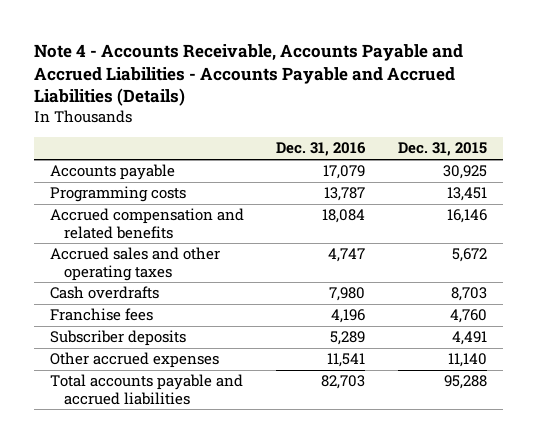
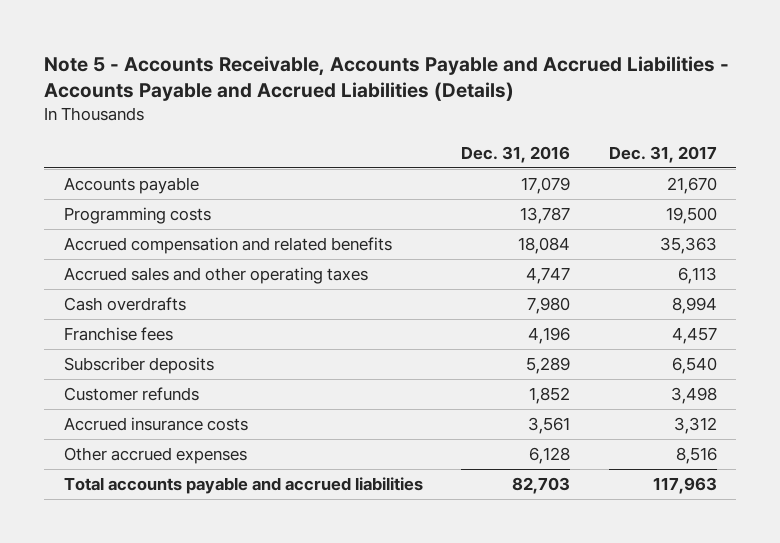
[33,43,463,107] Note 4 - Accounts Receivable, Accounts Payable and Accrued Liabilities - Accounts Payable and Accrued Liabilities (Details) -> [44,55,730,102] Note 5 - Accounts Receivable, Accounts Payable and Accrued Liabilities - Accounts Payable and Accrued Liabilities (Details)
[397,142,487,157] Dec. 31, 2015 -> none
none -> [608,145,717,163] Dec. 31, 2017
none -> [63,387,199,402] Customer refunds
none -> [63,417,248,432] Accrued insurance costs
[327,353,366,368] 11,541 -> [529,447,571,465] 6,128

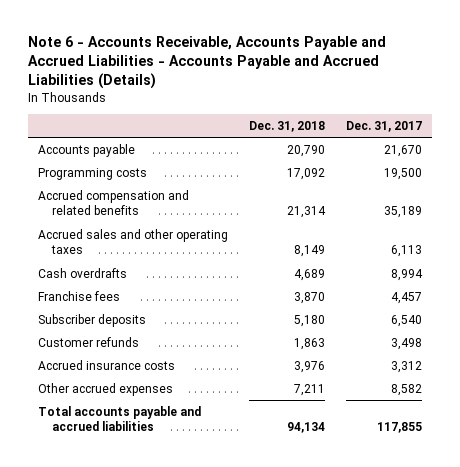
[44,55,730,102] Note 5 - Accounts Receivable, Accounts Payable and Accrued Liabilities - Accounts Payable and Accrued Liabilities (Details) -> [28,36,387,90] Note 6 - Accounts Receivable, Accounts Payable and Accrued Liabilities - Accounts Payable and Accrued Liabilities (Details)
[461,145,571,163] Dec. 31, 2016 -> none
none -> [249,120,326,132] Dec. 31, 2018
[659,237,717,255] 35,363 -> [383,206,422,219] 35,189
[675,447,717,465] 8,516 -> [390,384,422,397] 8,582
[652,477,717,495] 117,963 -> [376,422,422,434] 117,855

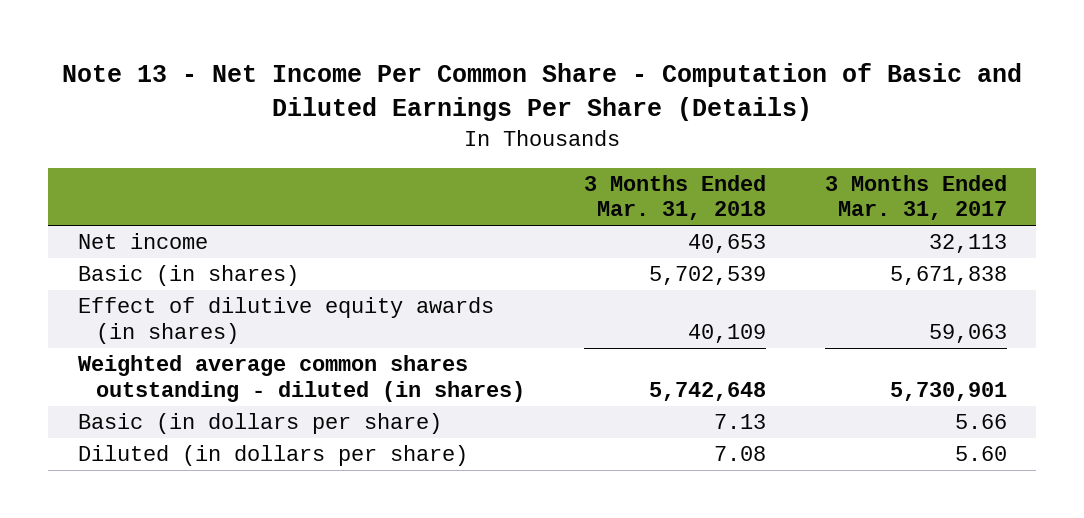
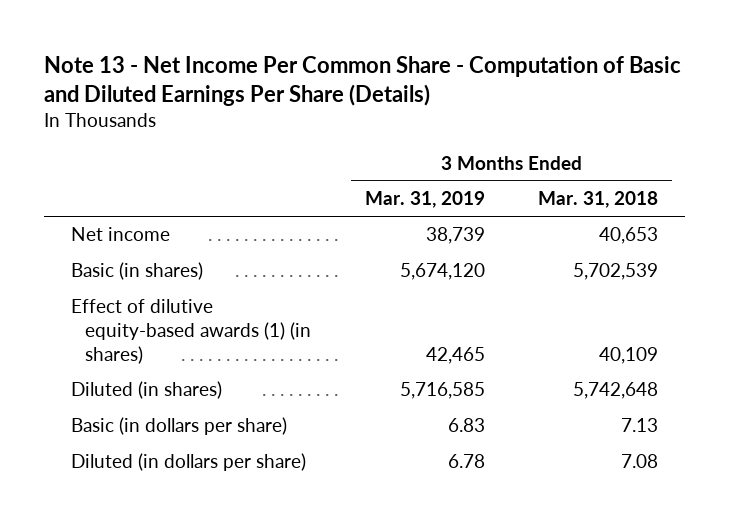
[824,175,1007,221] 3 Months Ended Mar. 31, 2017 -> none
none -> [364,191,485,209] Mar. 31, 2019
[77,297,494,344] Effect of dilutive equity awards (in shares) -> [70,299,312,365] Effect of dilutive equity-based awards (1) (in shares)
[77,355,526,402] Weighted average common shares outstanding - diluted (in shares) -> [70,381,222,400] Diluted (in shares)

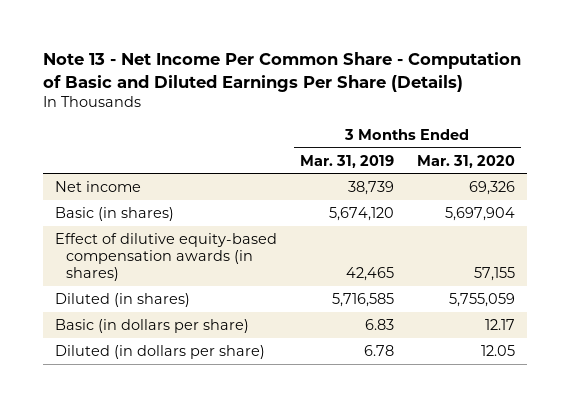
[538,191,659,209] Mar. 31, 2018 -> none
none -> [417,154,516,168] Mar. 31, 2020
[70,299,312,365] Effect of dilutive equity-based awards (1) (in shares) -> [54,232,277,282] Effect of dilutive equity-based compensation awards (in shares)

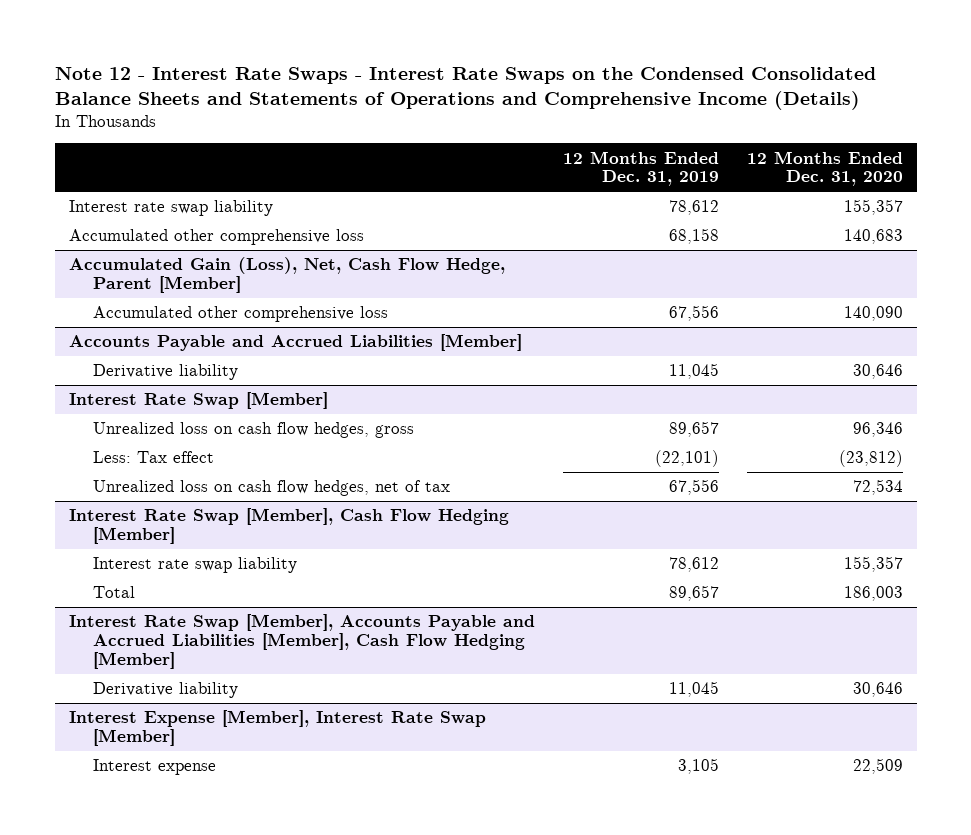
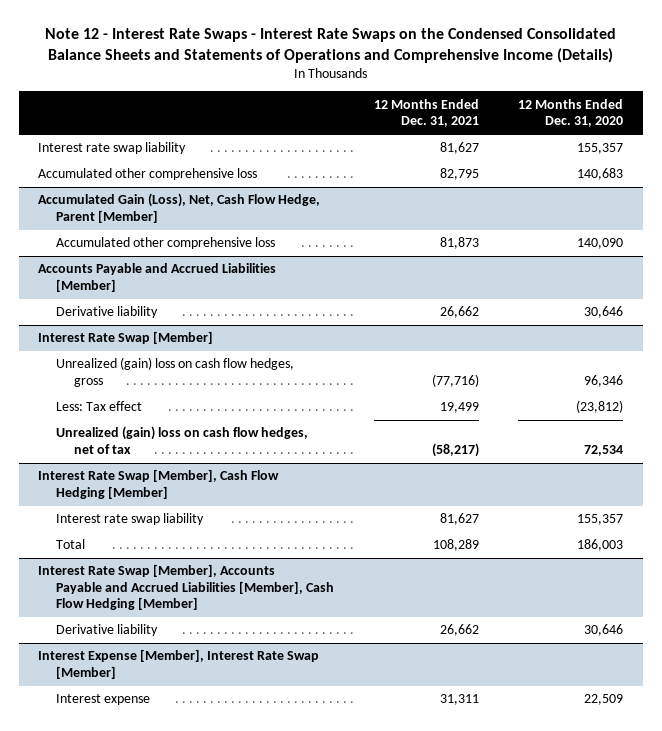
[562,150,719,187] 12 Months Ended Dec. 31, 2019 -> none
none -> [373,98,479,128] 12 Months Ended Dec. 31, 2021
[92,422,414,439] Unrealized loss on cash flow hedges, gross -> [56,357,295,387] Unrealized (gain) loss on cash flow hedges, gross
[92,480,450,497] Unrealized loss on cash flow hedges, net of tax -> [56,426,309,454] Unrealized (gain) loss on cash flow hedges, net of tax

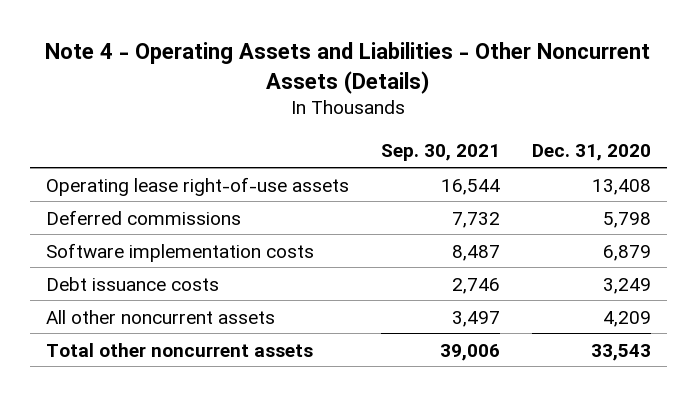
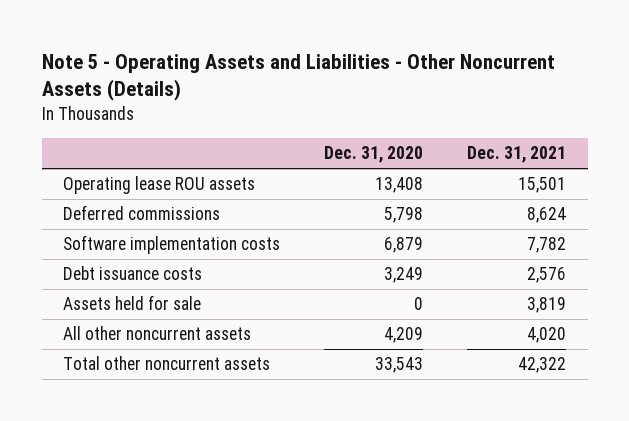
[45,42,651,94] Note 4 - Operating Assets and Liabilities - Other Noncurrent Assets (Details) -> [41,53,555,102] Note 5 - Operating Assets and Liabilities - Other Noncurrent Assets (Details)
[380,144,500,162] Sep. 30, 2021 -> none
none -> [466,146,566,164] Dec. 31, 2021
[45,176,349,196] Operating lease right-of-use assets -> [63,176,256,195] Operating lease ROU assets
none -> [63,295,202,311] Assets held for sale

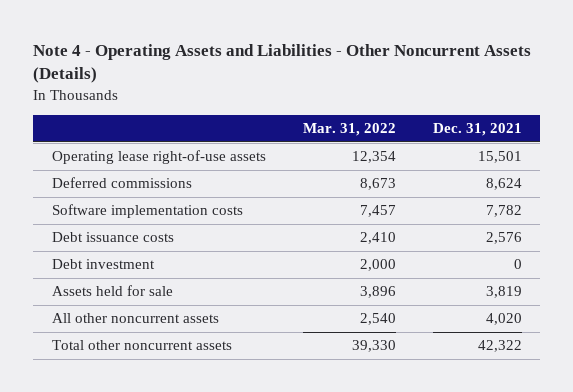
[41,53,555,102] Note 5 - Operating Assets and Liabilities - Other Noncurrent Assets (Details) -> [33,44,532,84] Note 4 - Operating Assets and Liabilities - Other Noncurrent Assets (Details)
[324,146,424,164] Dec. 31, 2020 -> none
none -> [302,122,396,136] Mar. 31, 2022
[63,176,256,195] Operating lease ROU assets -> [51,150,266,165] Operating lease right-of-use assets
none -> [51,259,155,270] Debt investment

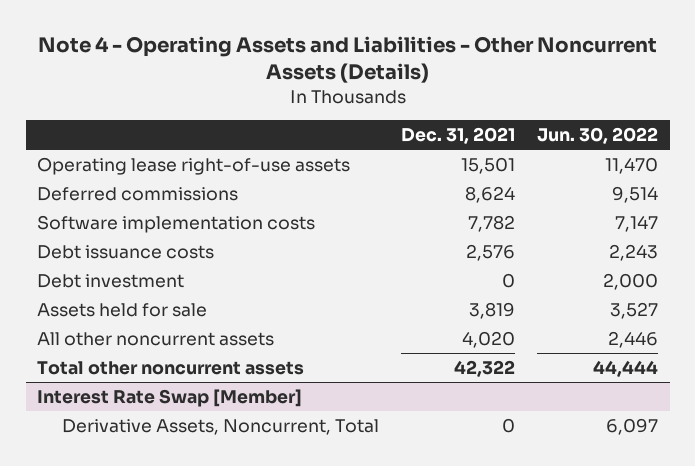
[302,122,396,136] Mar. 31, 2022 -> none
none -> [537,126,659,144] Jun. 30, 2022
none -> [36,388,302,407] Interest Rate Swap [Member]
none -> [61,418,379,435] Derivative Assets, Noncurrent, Total

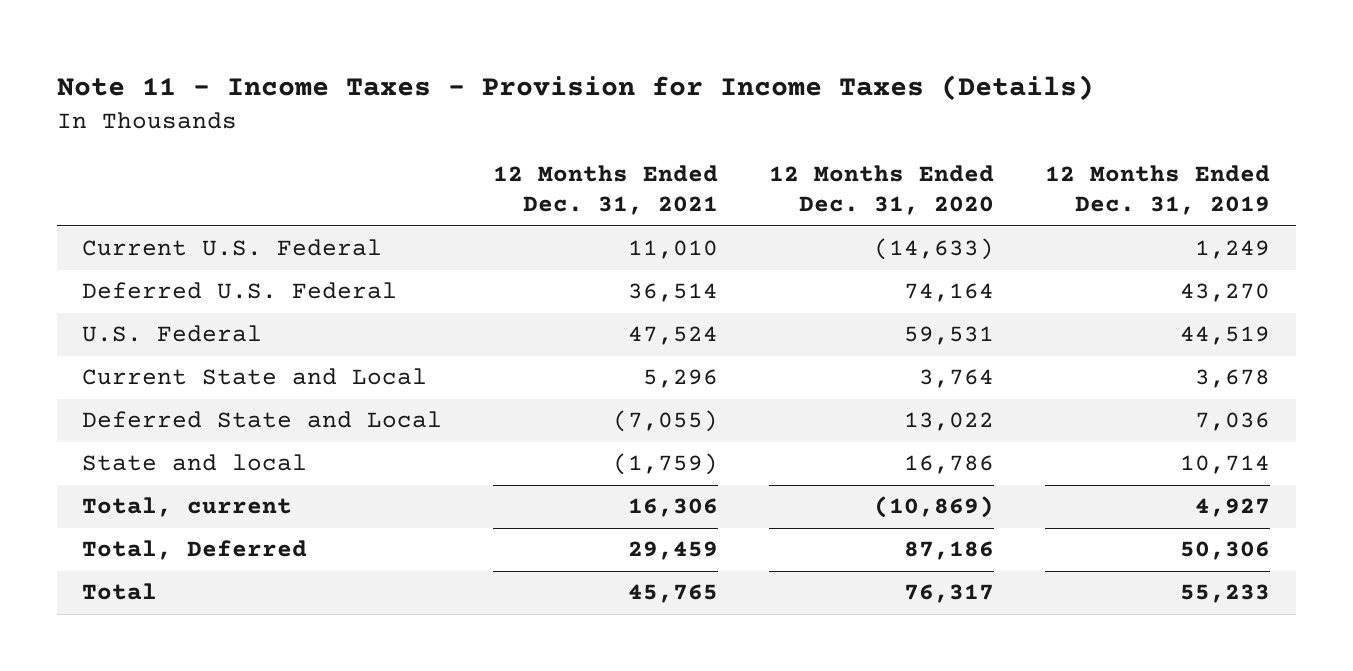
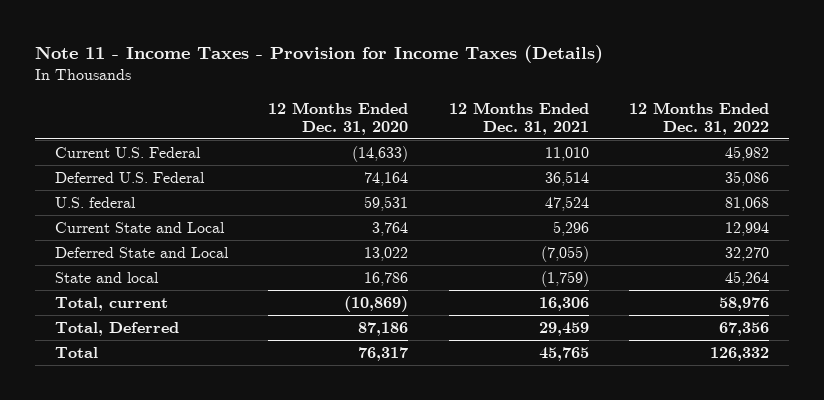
[1045,165,1271,216] 12 Months Ended Dec. 31, 2019 -> none
none -> [628,101,769,135] 12 Months Ended Dec. 31, 2022
[82,325,263,343] U.S. Federal -> [55,196,137,208] U.S. federal

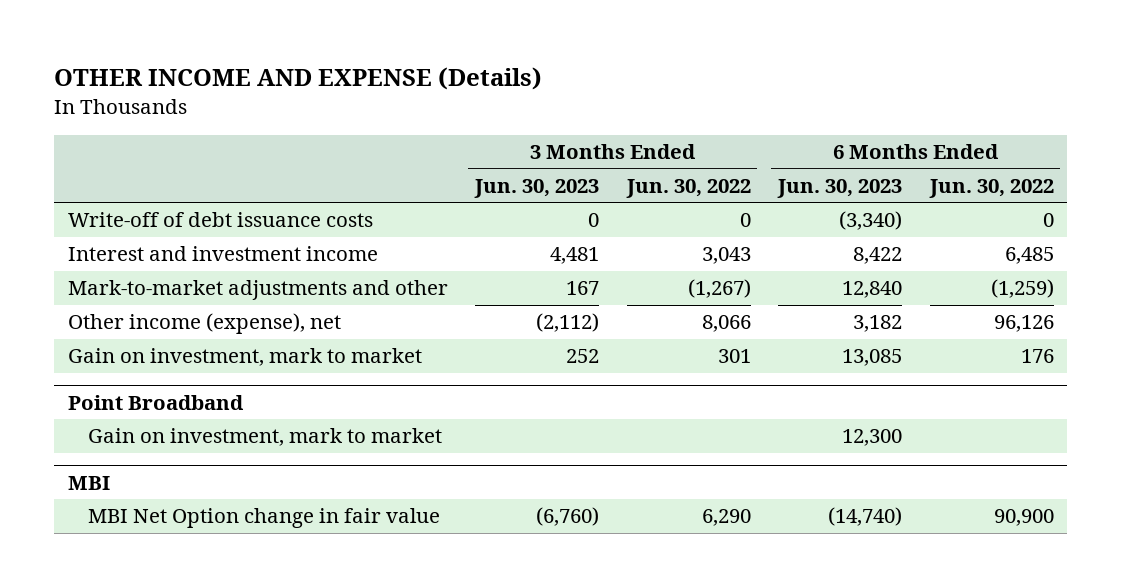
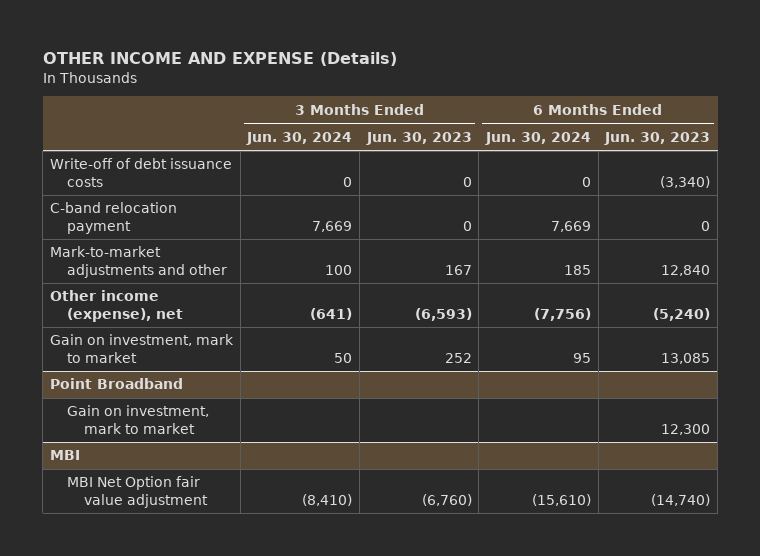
[625,178,751,198] Jun. 30, 2022 -> none
[928,178,1054,198] Jun. 30, 2022 -> none
none -> [246,131,353,145] Jun. 30, 2024
none -> [485,131,592,145] Jun. 30, 2024
[67,246,378,262] Interest and investment income -> none
none -> [49,202,177,234] C-band relocation payment
[536,313,600,333] (2,112) -> [414,307,472,321] (6,593)
[853,315,903,333] 3,182 -> [653,307,711,321] (5,240)
[87,508,440,529] MBI Net Option change in fair value -> [67,476,209,508] MBI Net Option fair value adjustment

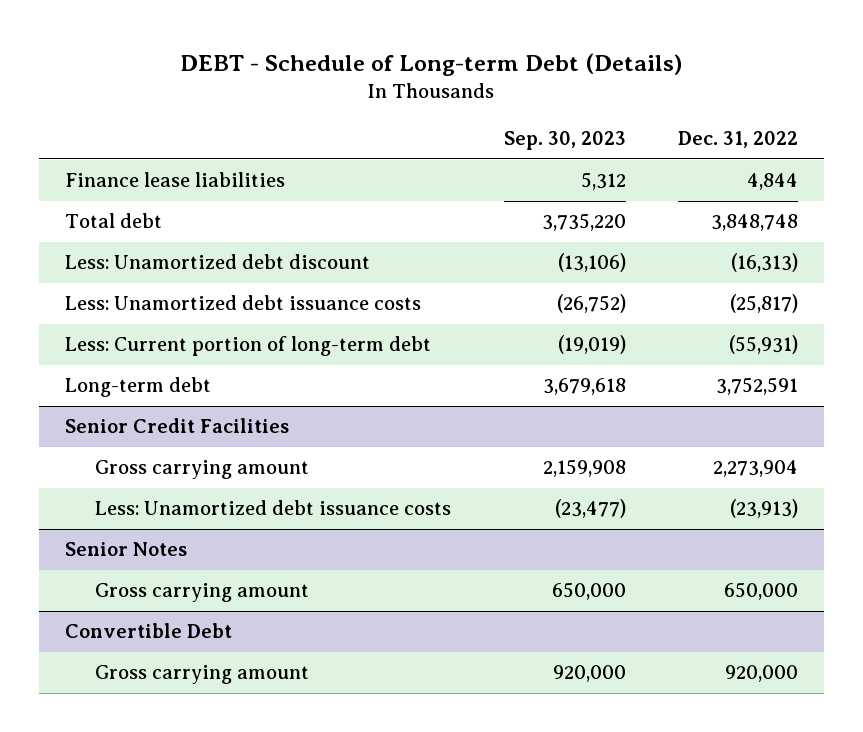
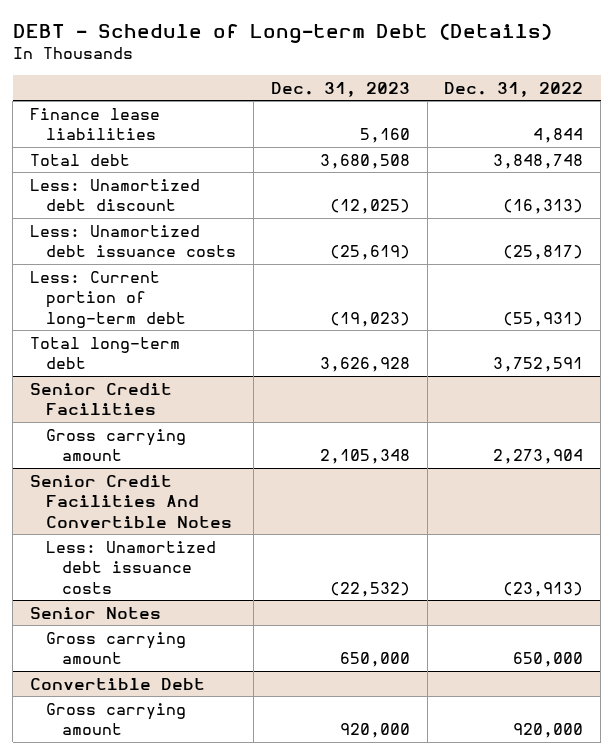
[503,131,626,151] Sep. 30, 2023 -> none
none -> [270,81,410,97] Dec. 31, 2023
[65,377,212,398] Long-term debt -> [30,336,181,370] Total long-term debt
none -> [30,474,233,528] Senior Credit Facilities And Convertible Notes

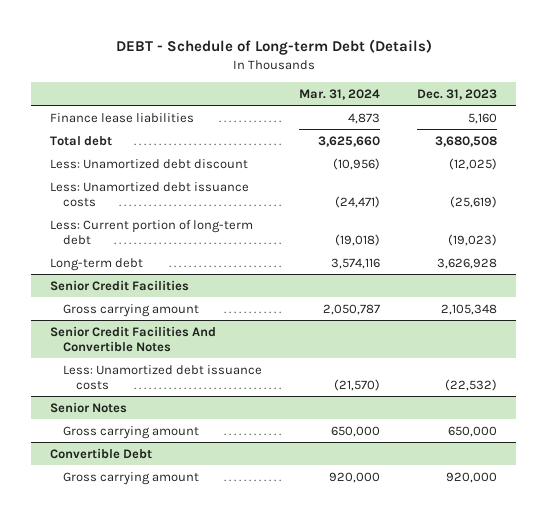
[444,81,584,97] Dec. 31, 2022 -> none
none -> [299,88,381,100] Mar. 31, 2024
[30,336,181,370] Total long-term debt -> [49,257,143,271] Long-term debt

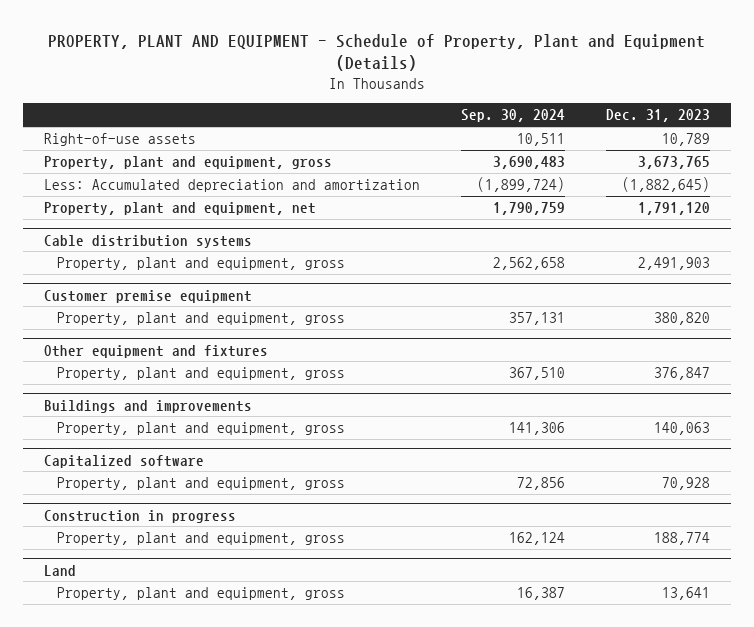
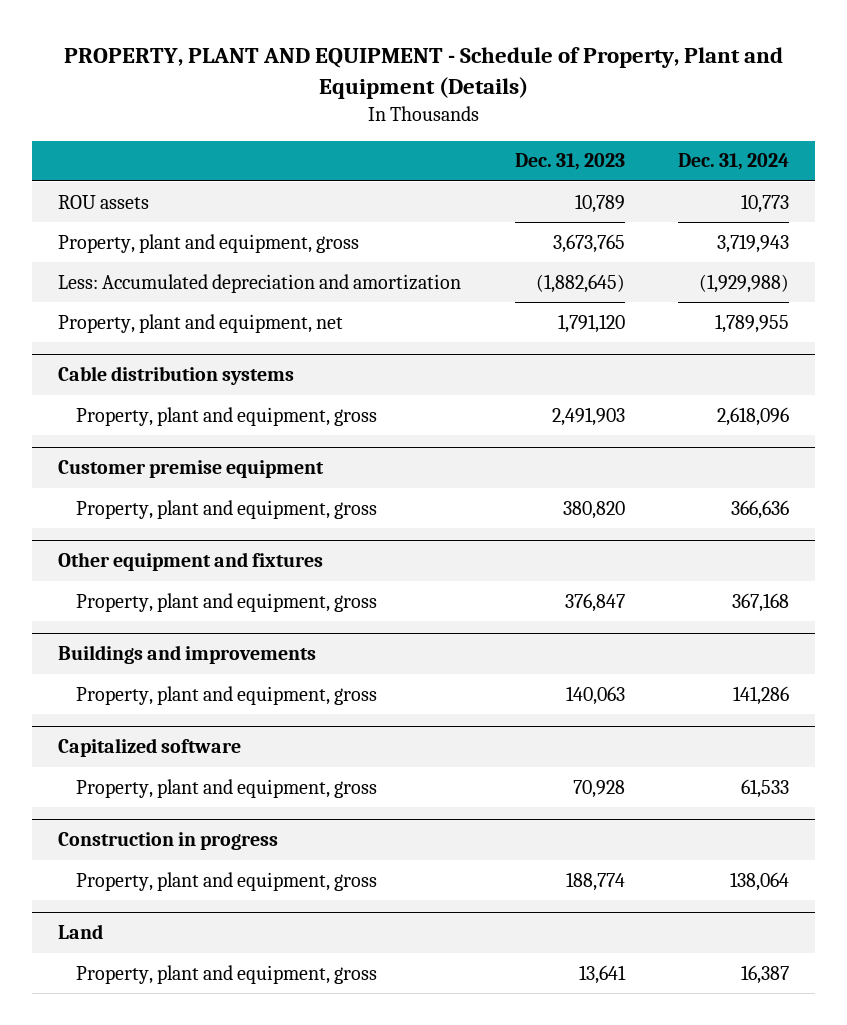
[460,109,565,123] Sep. 30, 2024 -> none
none -> [677,153,789,171] Dec. 31, 2024
[43,133,196,147] Right-of-use assets -> [58,194,150,209] ROU assets

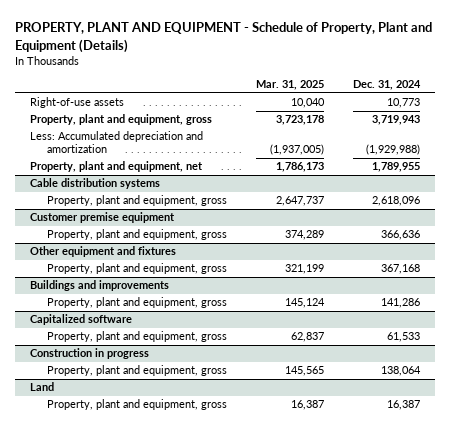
[514,153,625,171] Dec. 31, 2023 -> none
none -> [256,80,325,91] Mar. 31, 2025
[58,194,150,209] ROU assets -> [29,97,124,109] Right-of-use assets

